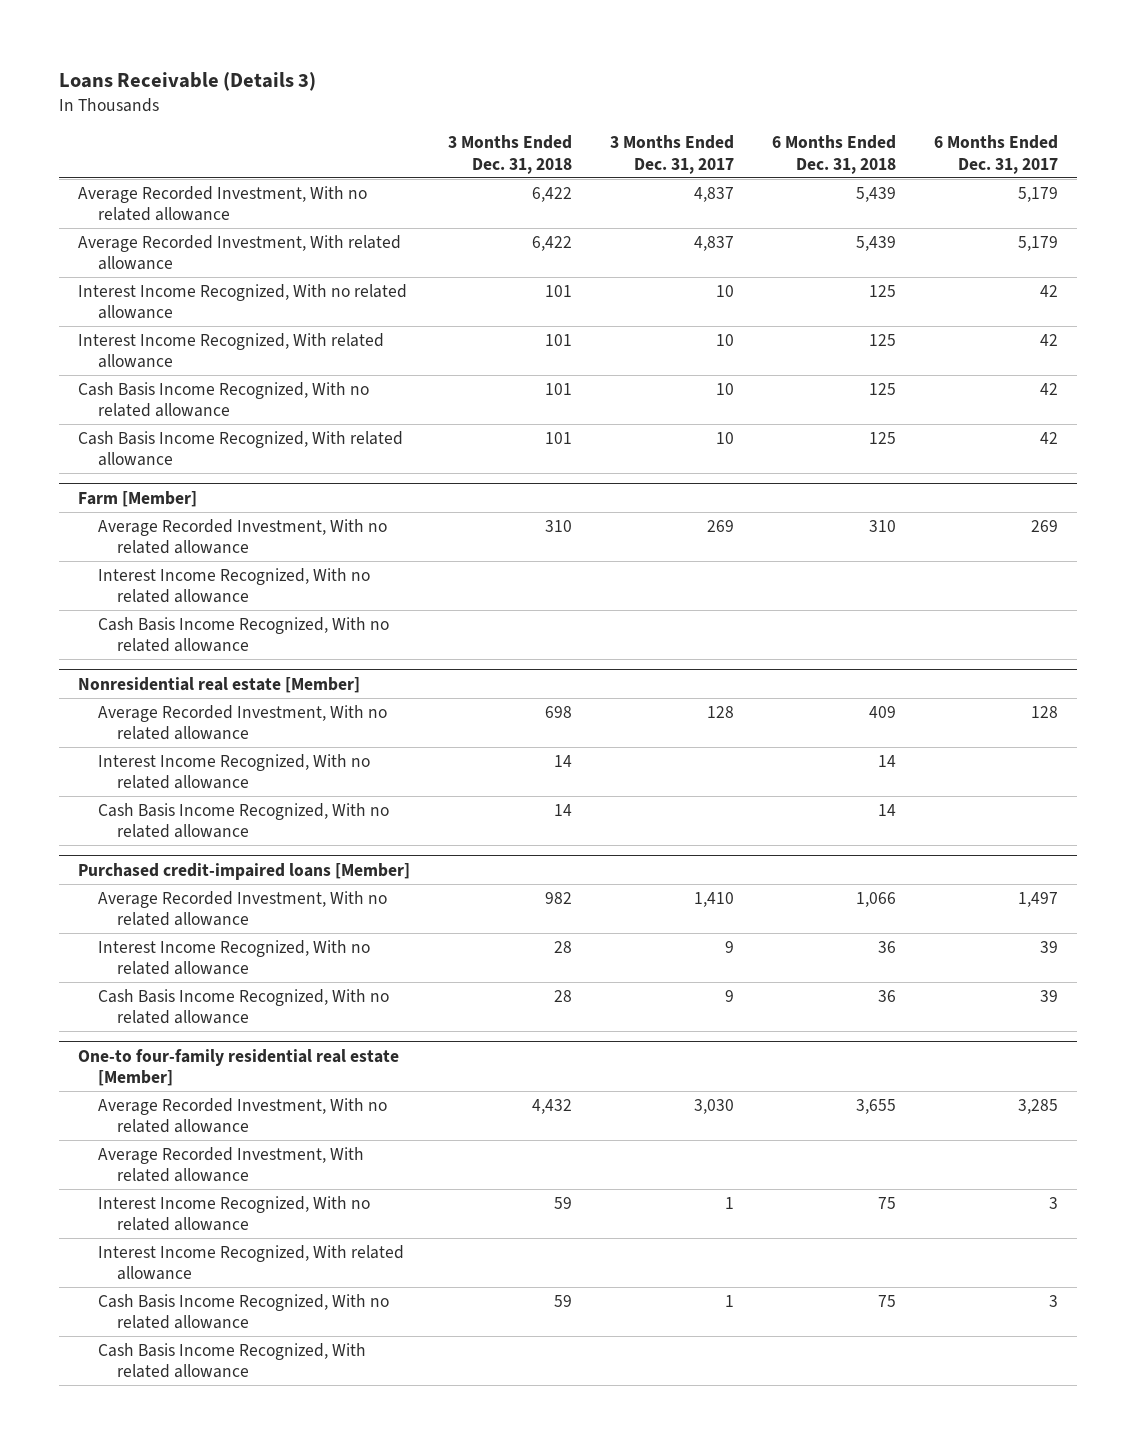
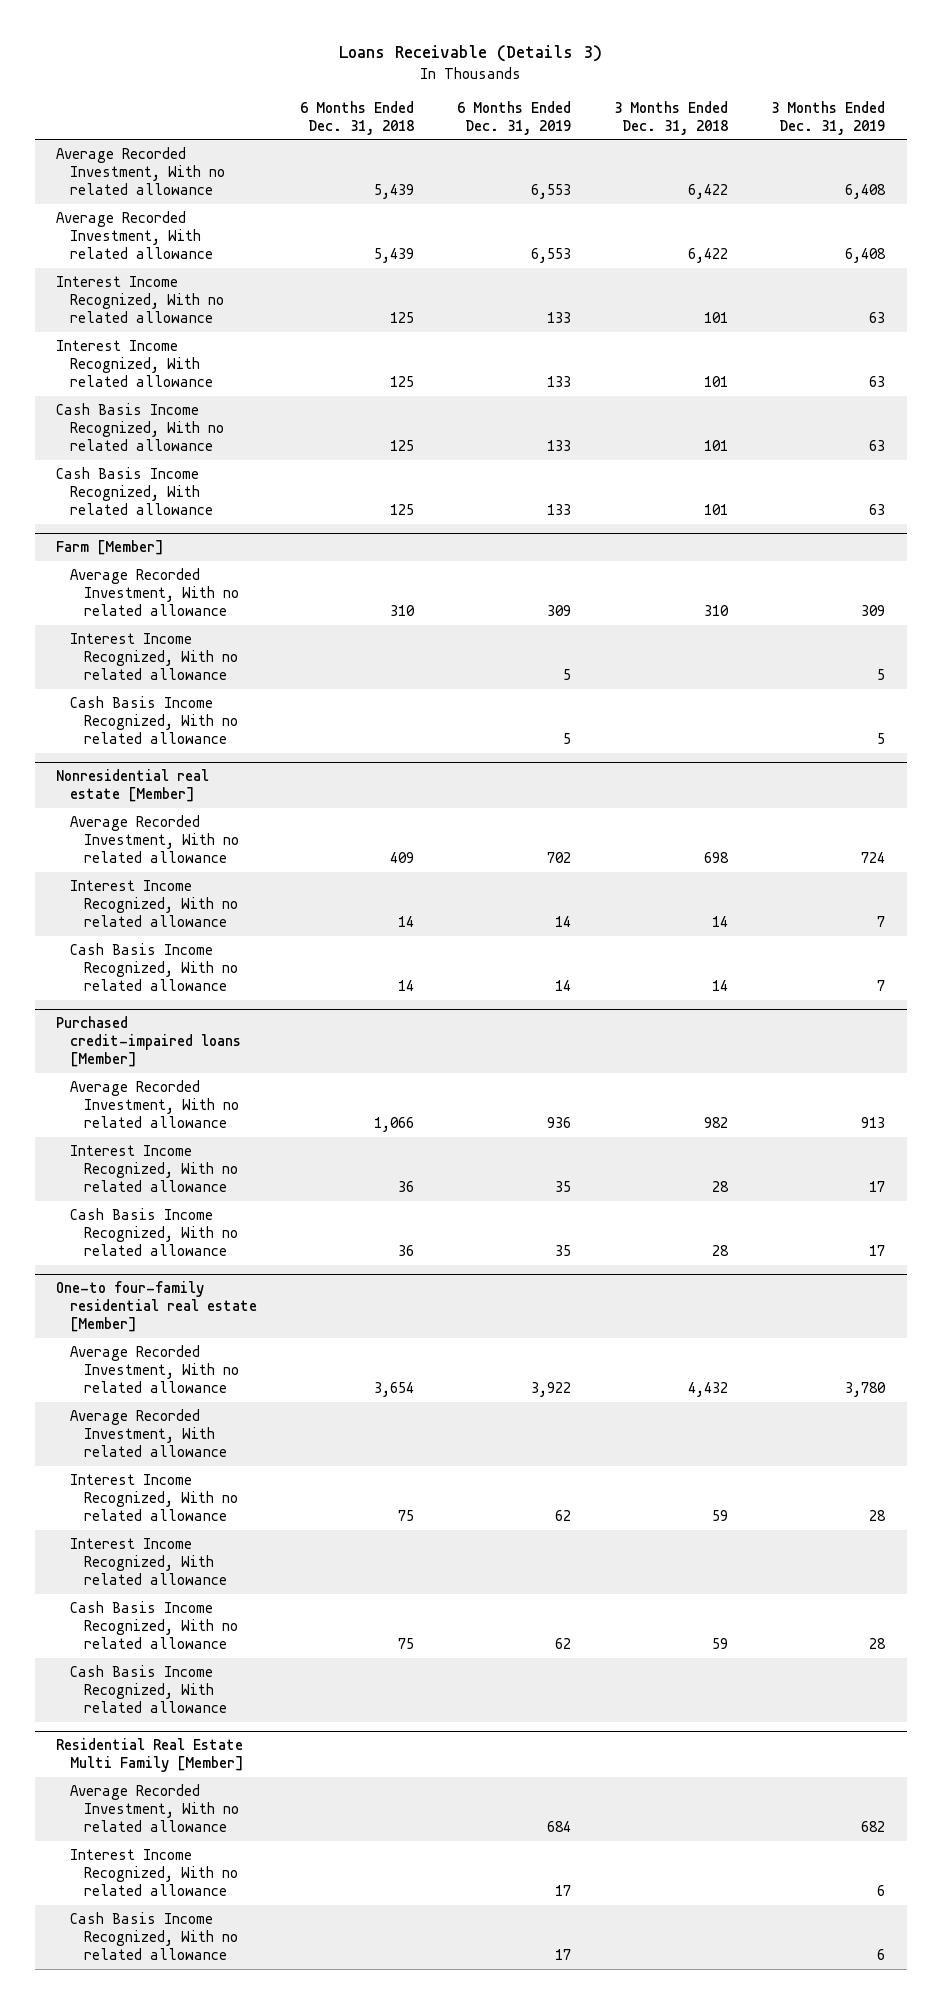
[610,135,735,174] 3 Months Ended Dec. 31, 2017 -> none
[933,135,1058,174] 6 Months Ended Dec. 31, 2017 -> none
none -> [457,100,572,135] 6 Months Ended Dec. 31, 2019
none -> [771,100,886,135] 3 Months Ended Dec. 31, 2019
[856,1098,897,1114] 3,655 -> [374,1382,415,1398] 3,654
none -> [56,1738,245,1773] Residential Real Estate Multi Family [Member]
none -> [70,1784,240,1833] Average Recorded Investment, With no related allowance
none -> [70,1849,239,1897] Interest Income Recognized, With no related allowance
none -> [70,1912,239,1961] Cash Basis Income Recognized, With no related allowance

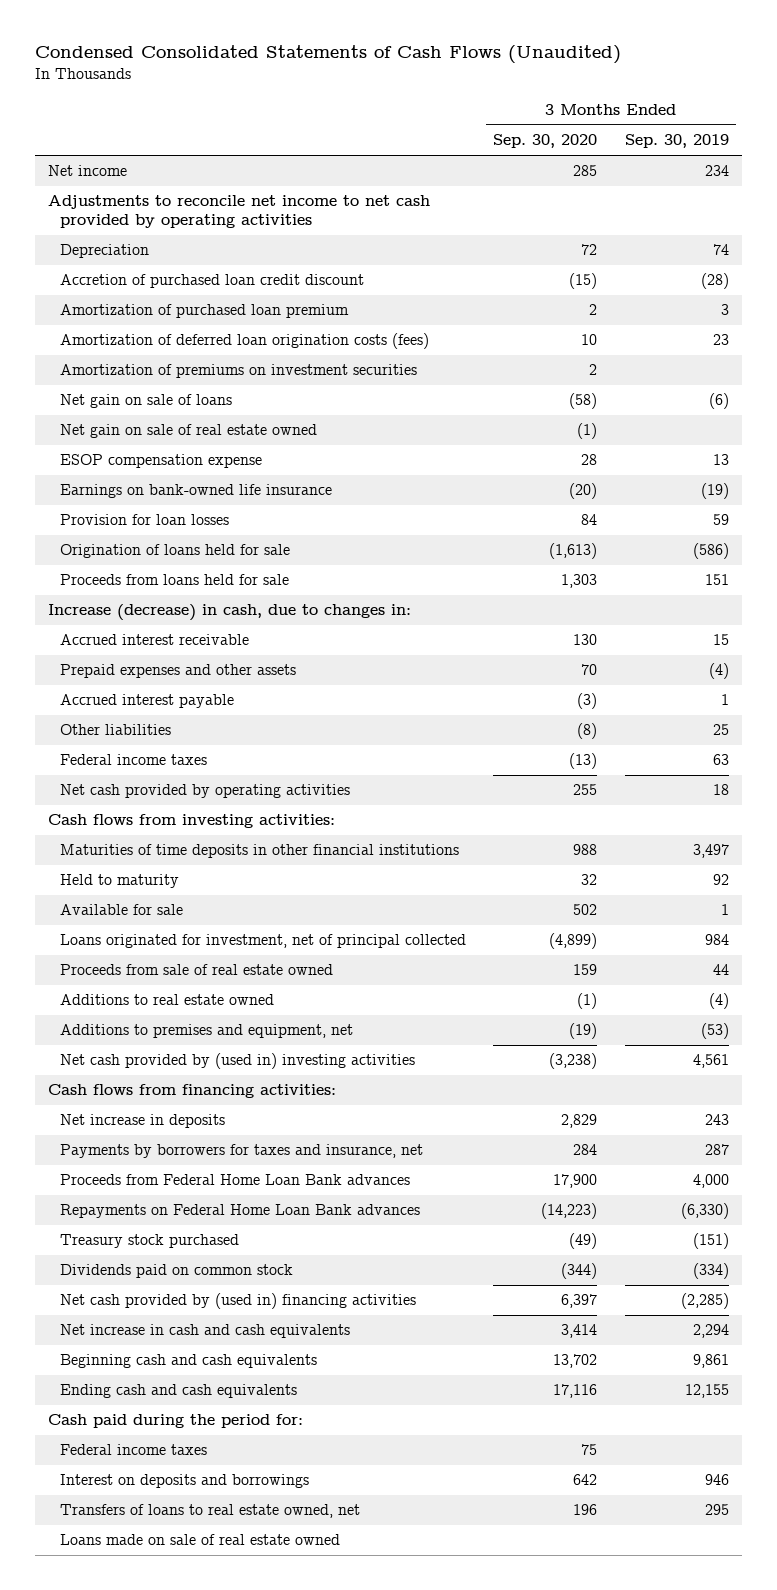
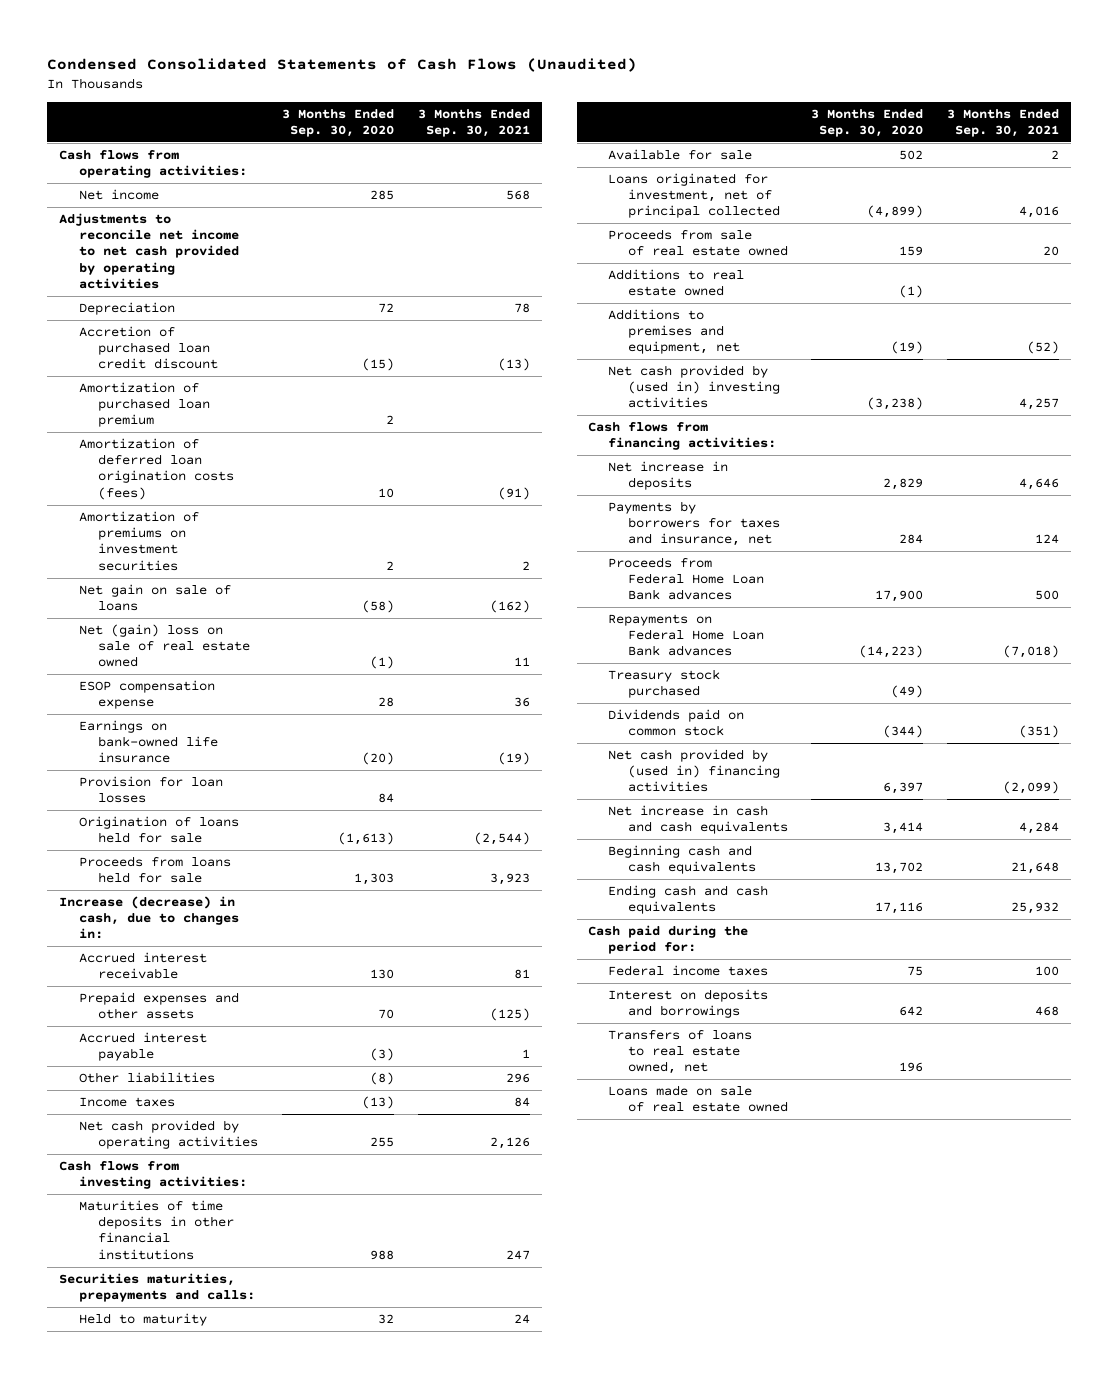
[624,134,729,149] Sep. 30, 2019 -> none
none -> [417,108,530,137] 3 Months Ended Sep. 30, 2021
none -> [59,150,247,179] Cash flows from operating activities:
[59,424,317,439] Net gain on sale of real estate owned -> [78,624,251,668] Net (gain) loss on sale of real estate owned
[59,754,207,766] Federal income taxes -> [78,1097,175,1108] Income taxes
none -> [59,1273,255,1303] Securities maturities, prepayments and calls:

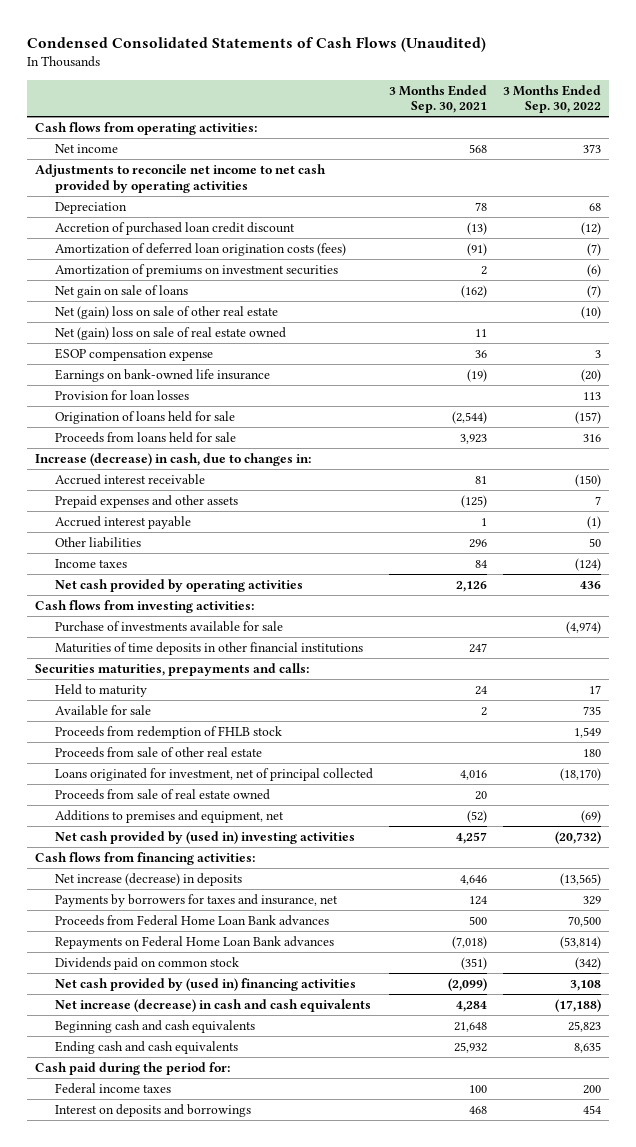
[281,108,394,137] 3 Months Ended Sep. 30, 2020 -> none
none -> [503,84,602,114] 3 Months Ended Sep. 30, 2022
[78,382,211,428] Amortization of purchased loan premium -> none
none -> [54,305,278,319] Net (gain) loss on sale of other real estate
none -> [54,620,283,632] Purchase of investments available for sale
none -> [54,725,282,739] Proceeds from redemption of FHLB stock
none -> [54,746,262,758] Proceeds from sale of other real estate
[608,269,745,297] Additions to real estate owned -> none
[608,461,729,491] Net increase in deposits -> [54,872,242,886] Net increase (decrease) in deposits
[608,669,721,699] Treasury stock purchased -> none
[608,805,788,835] Net increase in cash and cash equivalents -> [54,998,371,1012] Net increase (decrease) in cash and cash equivalents
[608,1030,753,1075] Transfers of loans to real estate owned, net -> none
[608,1085,788,1113] Loans made on sale of real estate owned -> none

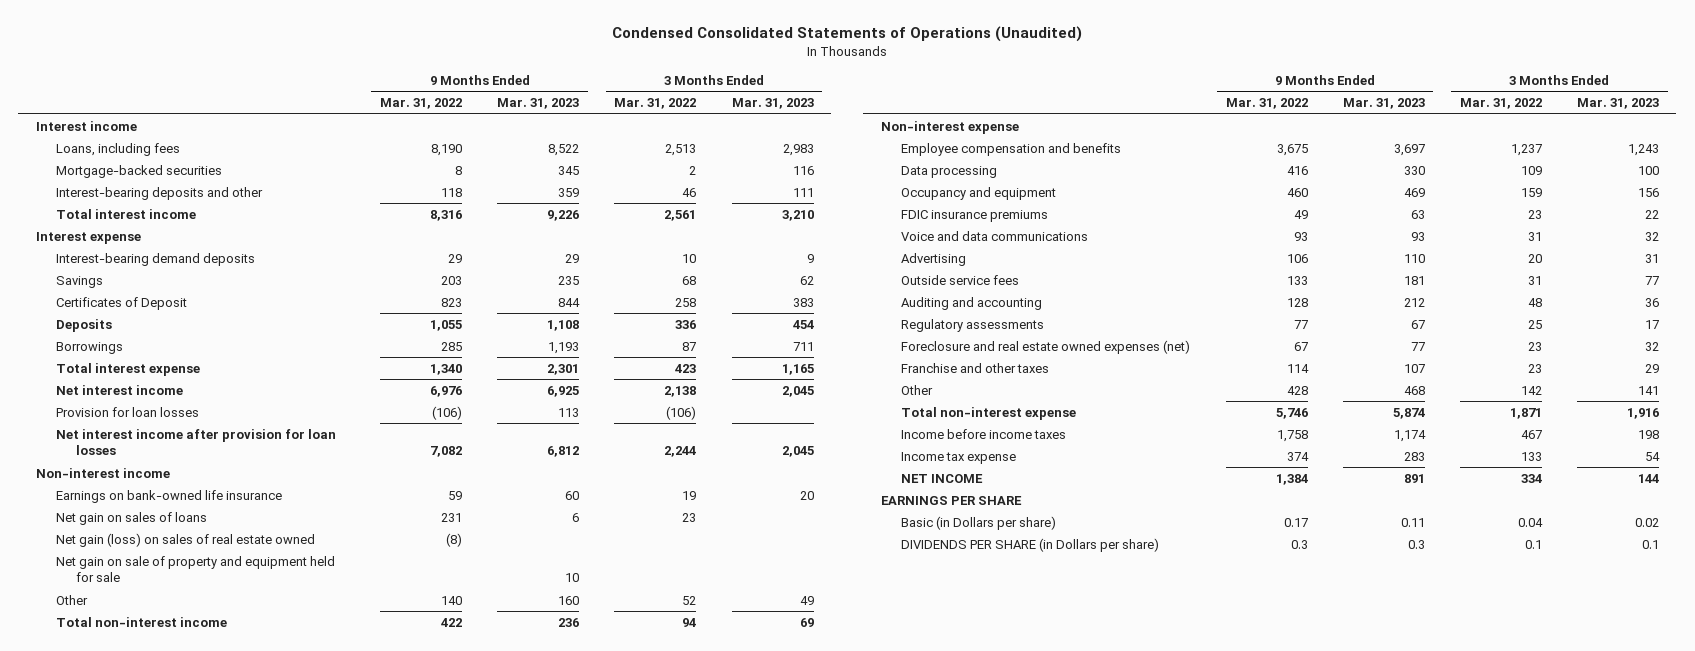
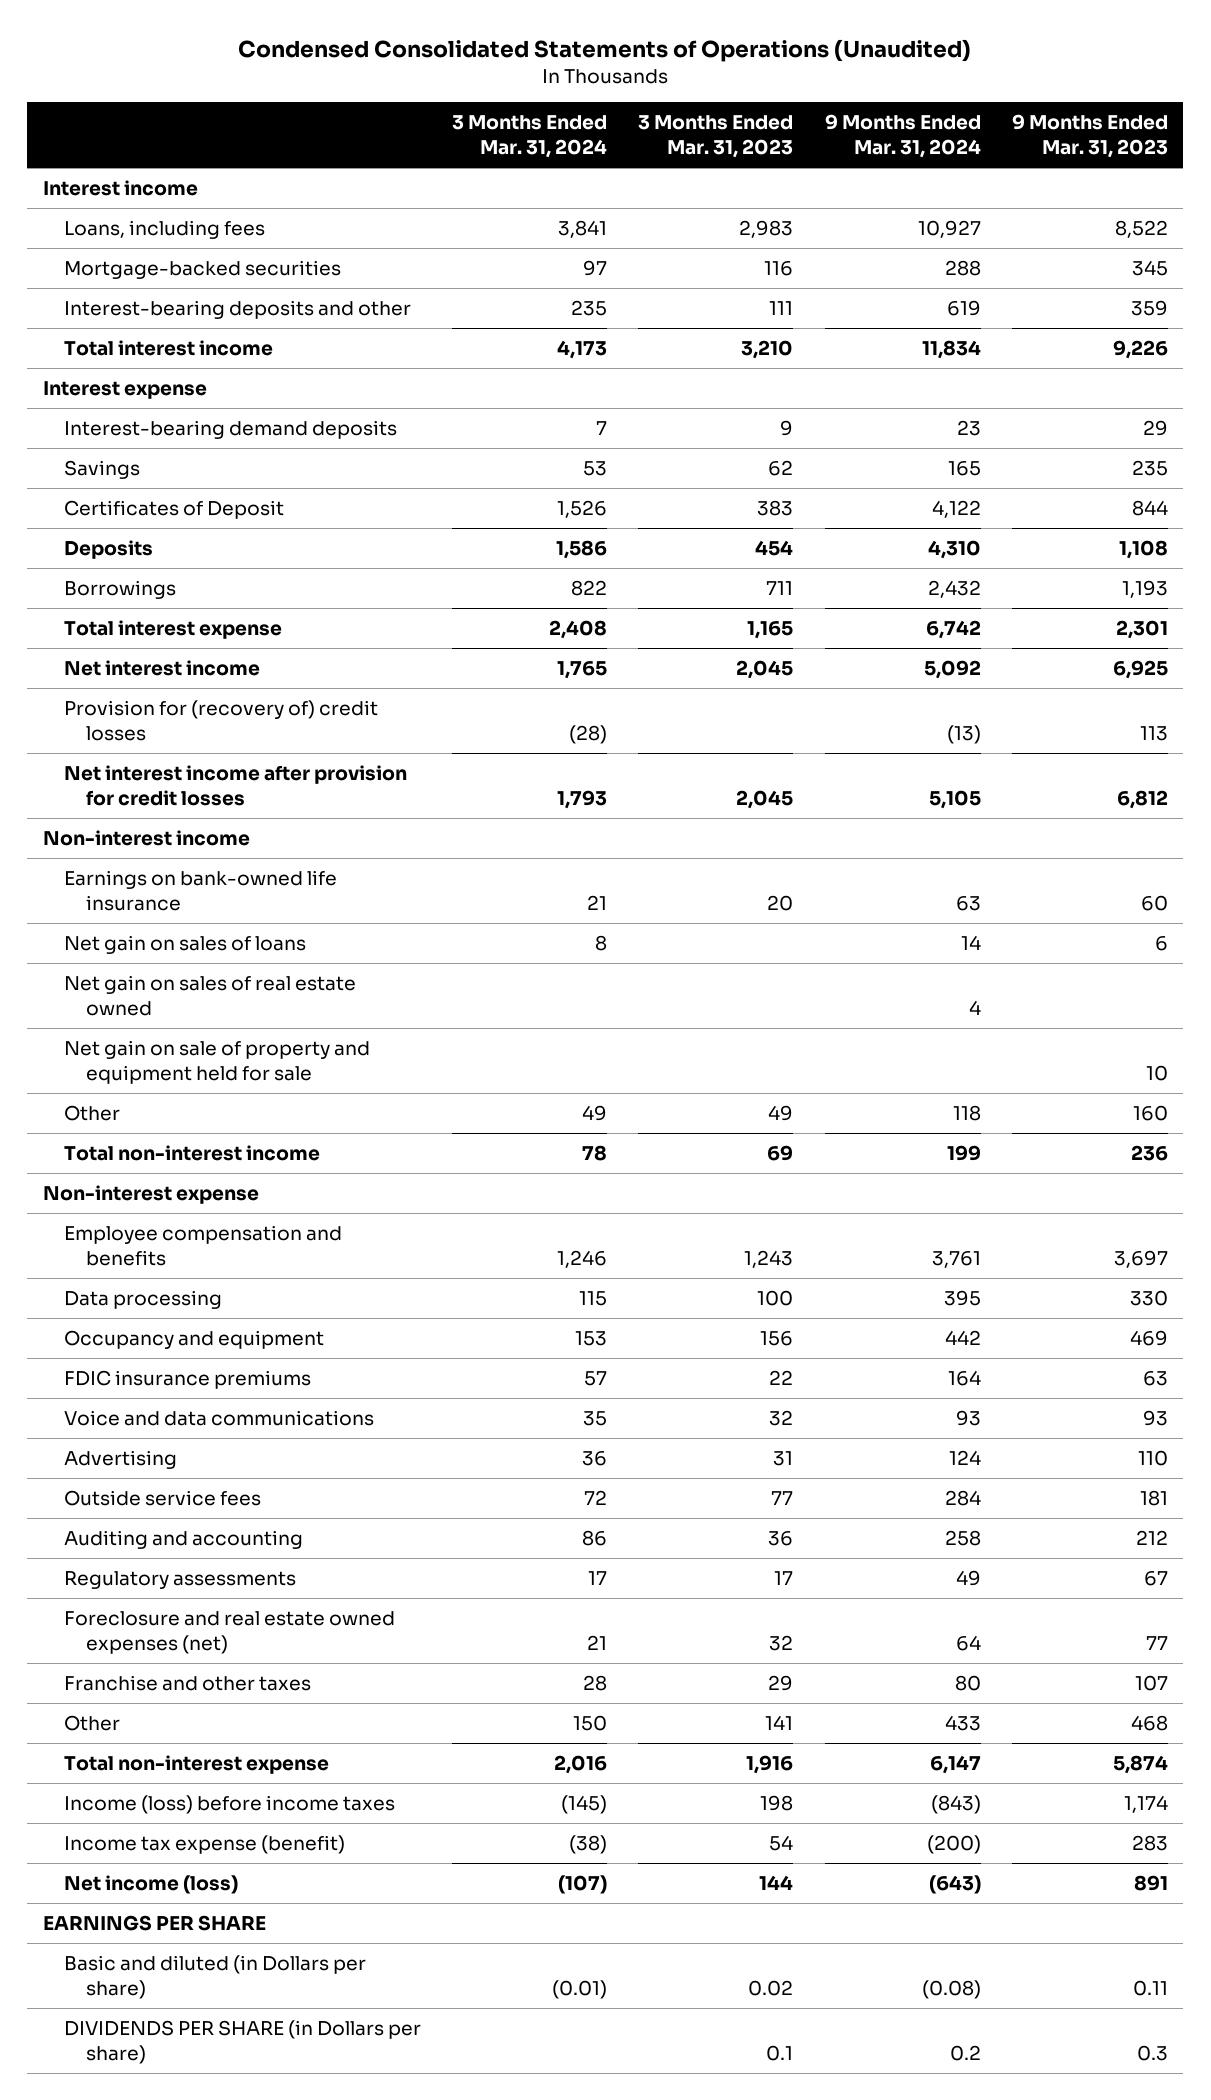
[380,98,463,110] Mar. 31, 2022 -> none
[614,98,697,110] Mar. 31, 2022 -> none
none -> [452,115,608,159] 3 Months Ended Mar. 31, 2024
none -> [824,114,981,159] 9 Months Ended Mar. 31, 2024
[56,406,200,417] Provision for loan losses -> [64,700,379,741] Provision for (recovery of) credit losses
[56,428,337,456] Net interest income after provision for loan losses -> [64,765,408,806] Net interest income after provision for credit losses
[56,532,316,547] Net gain (loss) on sales of real estate owned -> [64,975,357,1016] Net gain on sales of real estate owned
[901,428,1067,439] Income before income taxes -> [64,1795,396,1815] Income (loss) before income taxes
[901,451,1017,464] Income tax expense -> [64,1835,346,1855] Income tax expense (benefit)
[901,473,984,483] NET INCOME -> [64,1875,239,1895] Net income (loss)
[901,515,1057,530] Basic (in Dollars per share) -> [64,1955,367,1999] Basic and diluted (in Dollars per share)

